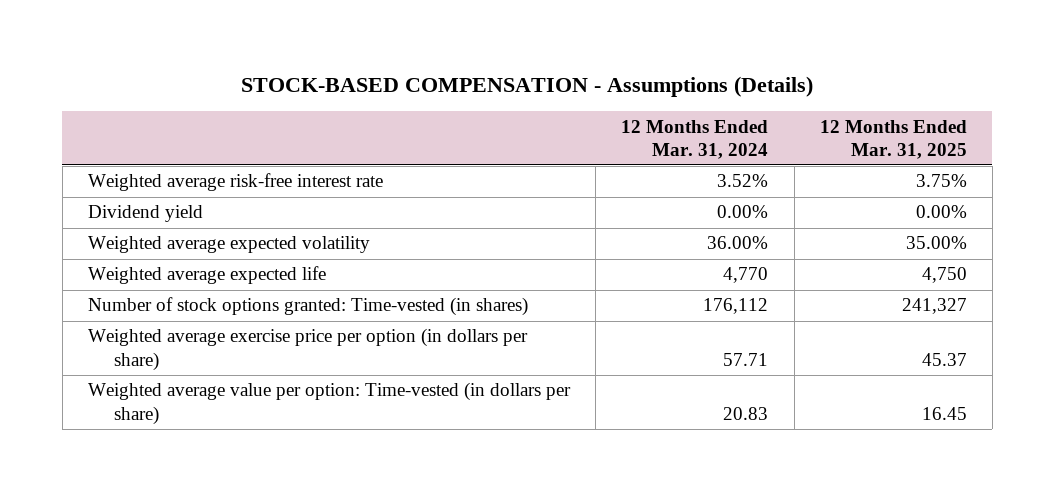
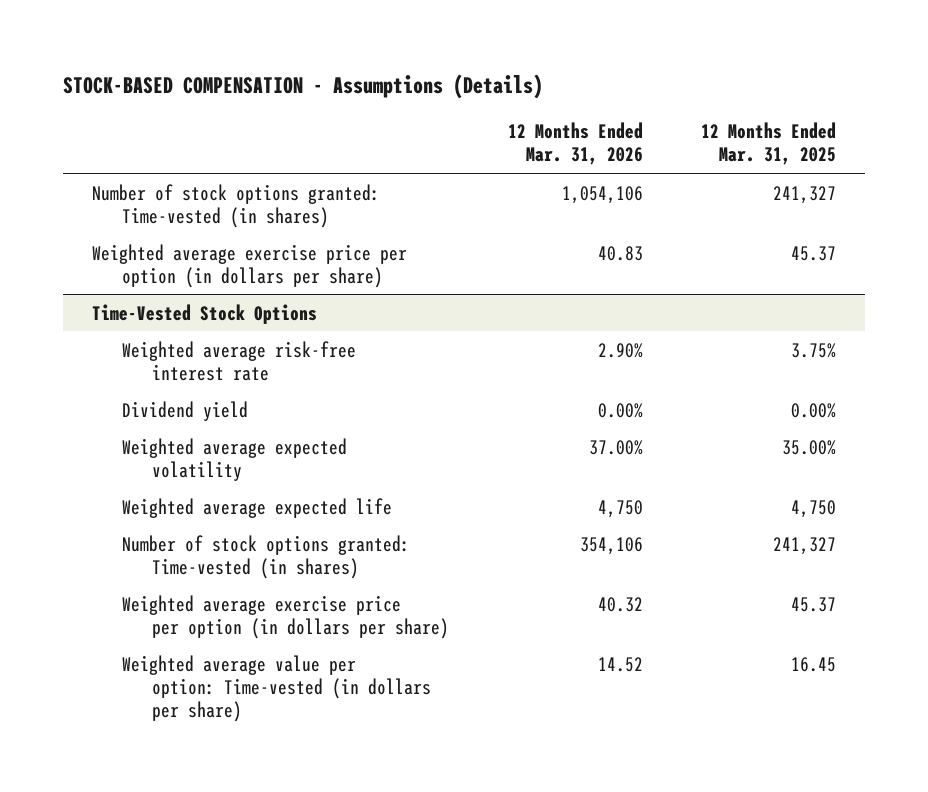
[621,119,769,159] 12 Months Ended Mar. 31, 2024 -> none
none -> [507,122,643,166] 12 Months Ended Mar. 31, 2026
none -> [91,183,380,228] Number of stock options granted: Time-vested (in shares)
none -> [91,243,407,288] Weighted average exercise price per option (in dollars per share)
none -> [91,303,317,324] Time-Vested Stock Options

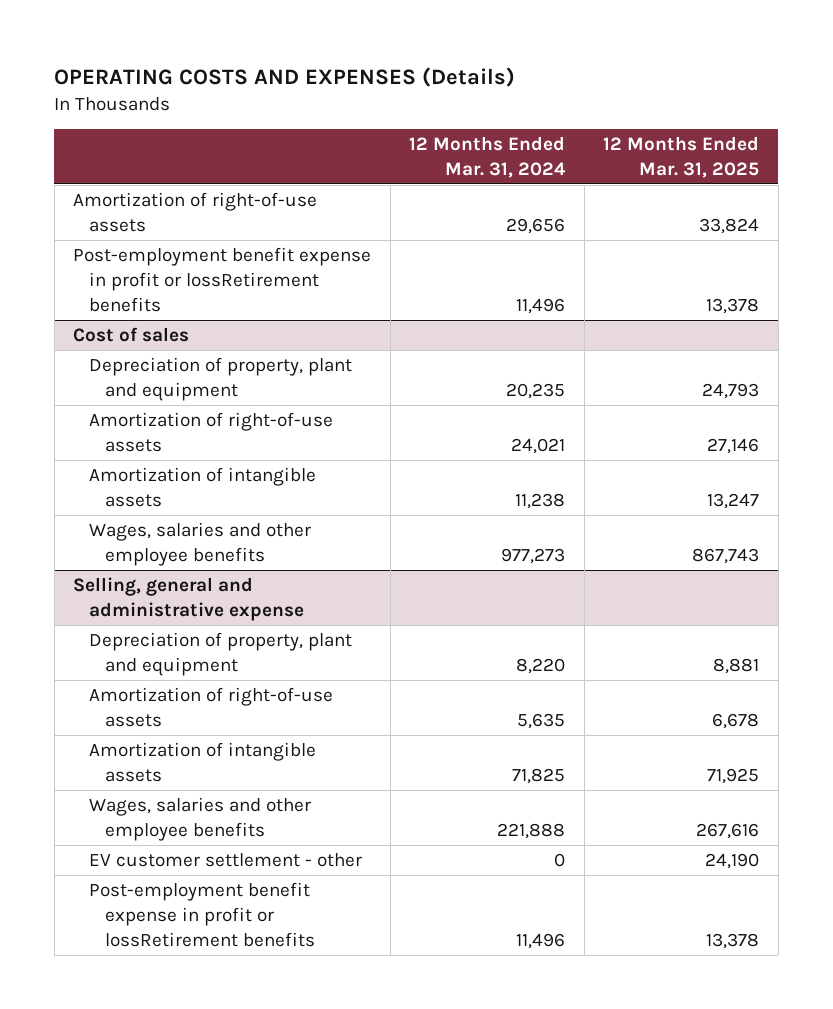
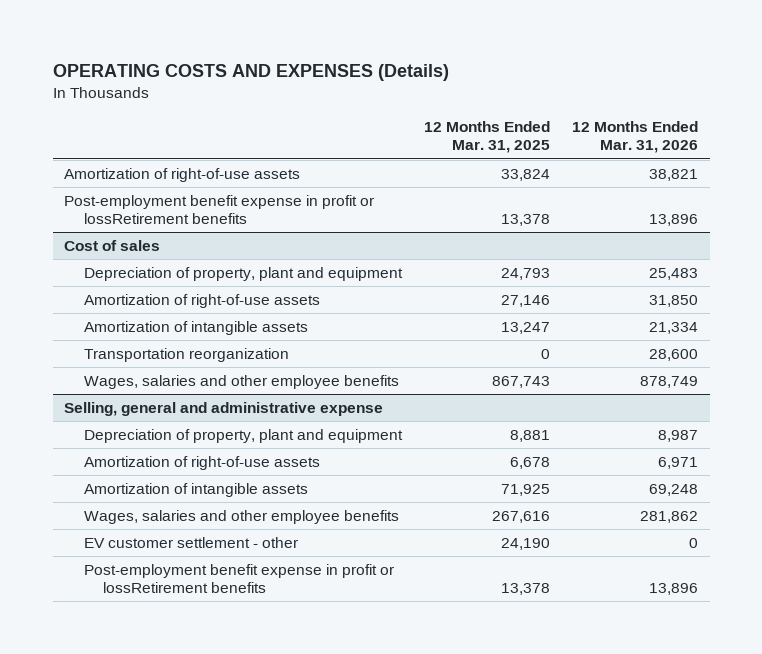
[409,135,567,178] 12 Months Ended Mar. 31, 2024 -> none
none -> [572,121,699,154] 12 Months Ended Mar. 31, 2026
none -> [83,348,289,363] Transportation reorganization

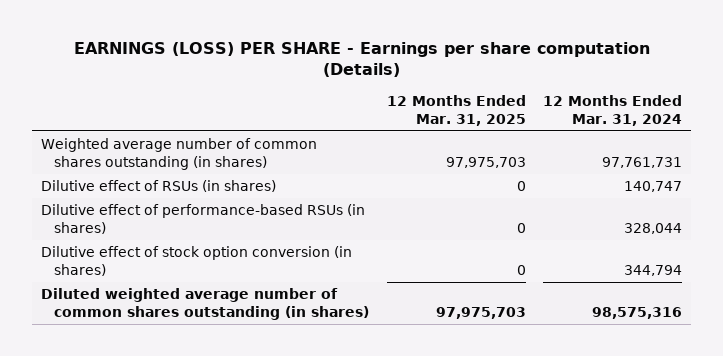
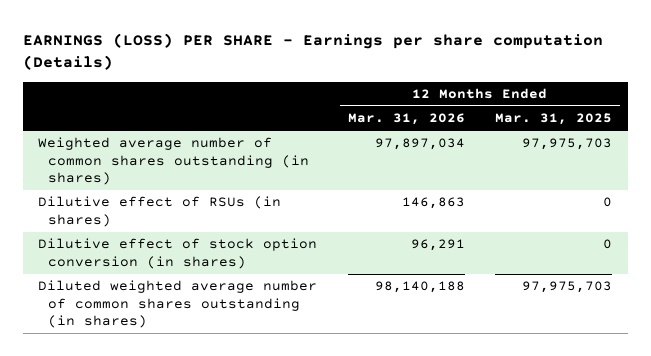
[543,95,683,126] 12 Months Ended Mar. 31, 2024 -> none
none -> [347,113,465,126] Mar. 31, 2026
[41,204,366,234] Dilutive effect of performance-based RSUs (in shares) -> none

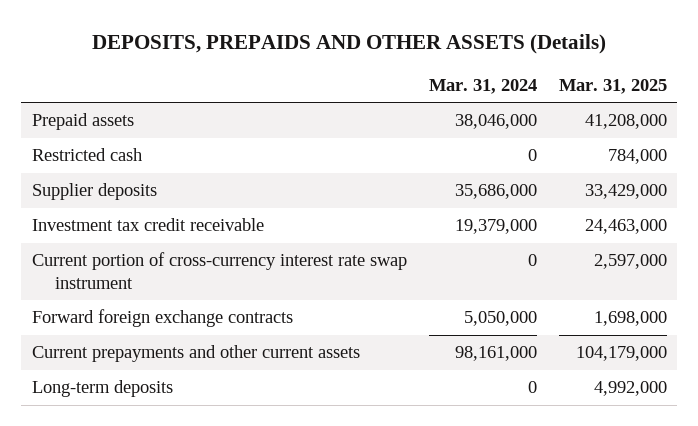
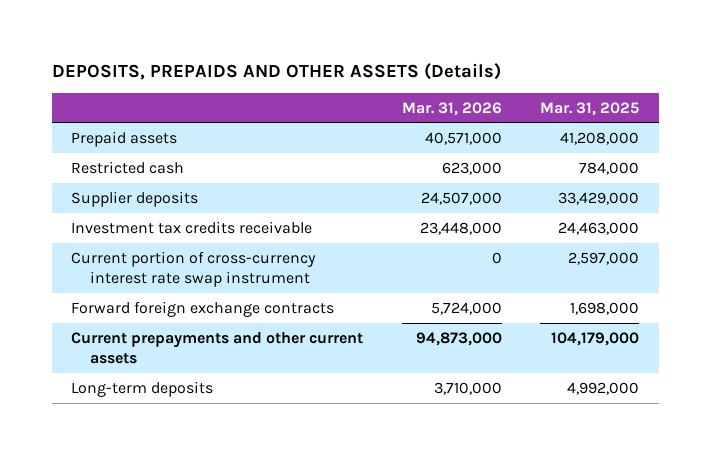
[428,78,537,94] Mar. 31, 2024 -> none
none -> [401,101,502,116] Mar. 31, 2026
[31,218,264,232] Investment tax credit receivable -> [71,220,313,234] Investment tax credits receivable

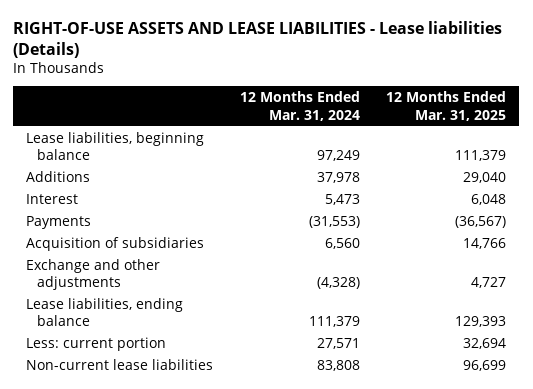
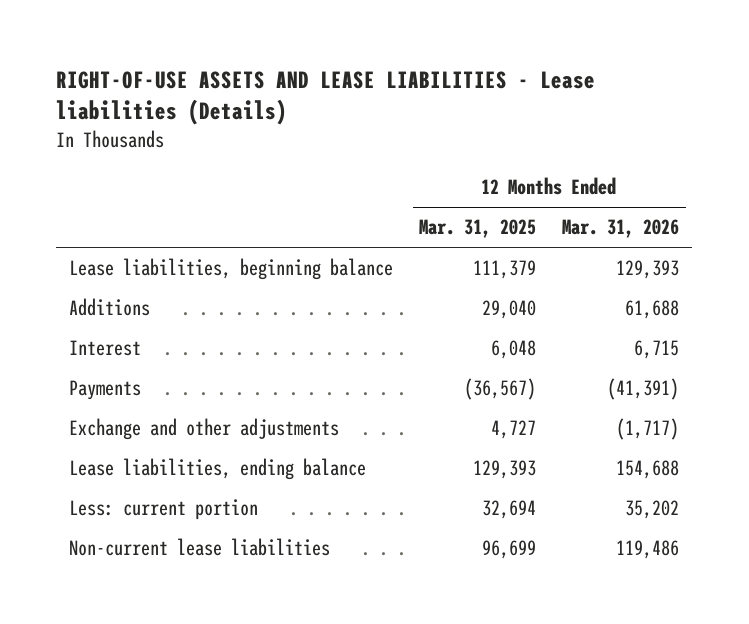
[239,91,360,121] 12 Months Ended Mar. 31, 2024 -> none
none -> [562,219,680,239] Mar. 31, 2026
[26,236,205,251] Acquisition of subsidiaries -> none

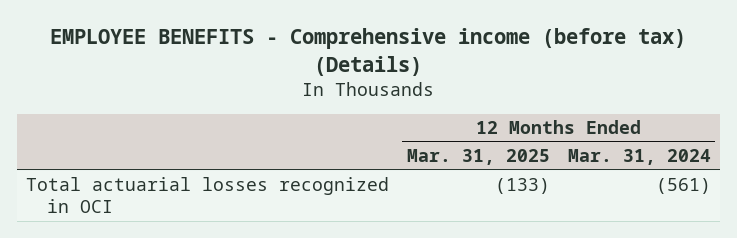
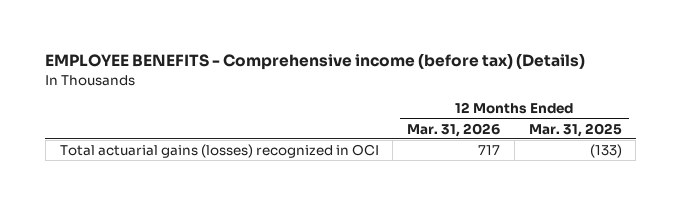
[567,148,711,165] Mar. 31, 2024 -> none
none -> [407,122,501,137] Mar. 31, 2026
[25,177,389,214] Total actuarial losses recognized in OCI -> [59,144,379,159] Total actuarial gains (losses) recognized in OCI

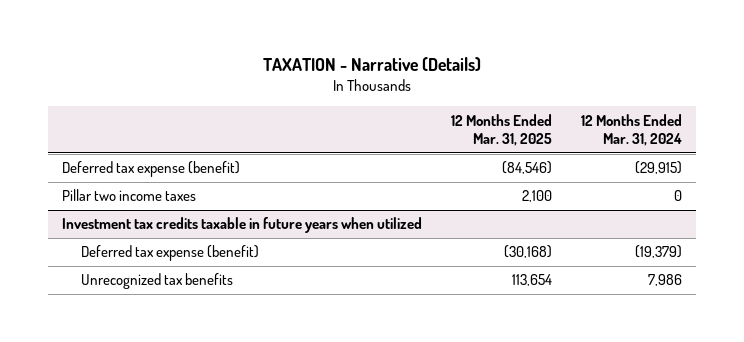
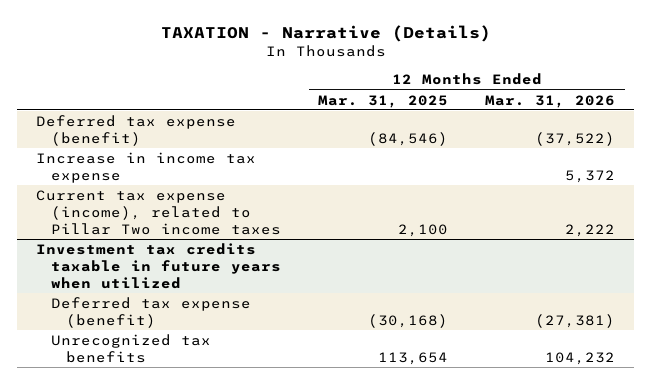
[580,113,682,147] 12 Months Ended Mar. 31, 2024 -> none
none -> [485,94,616,108] Mar. 31, 2026
none -> [35,151,256,183] Increase in income tax expense
[62,189,197,202] Pillar two income taxes -> [35,189,281,235] Current tax expense (income), related to Pillar Two income taxes

